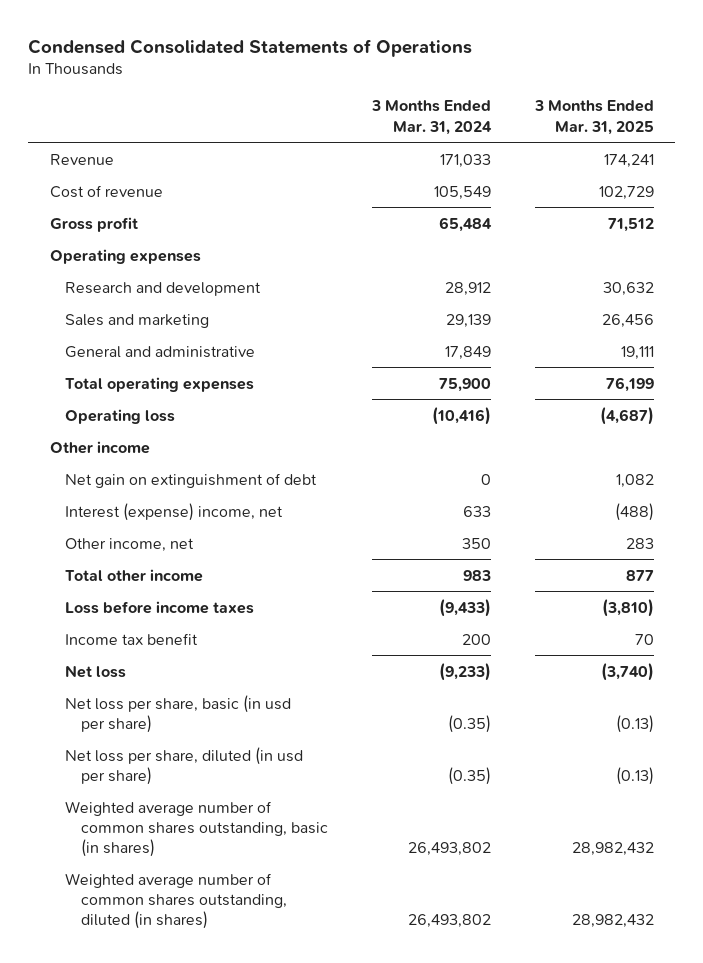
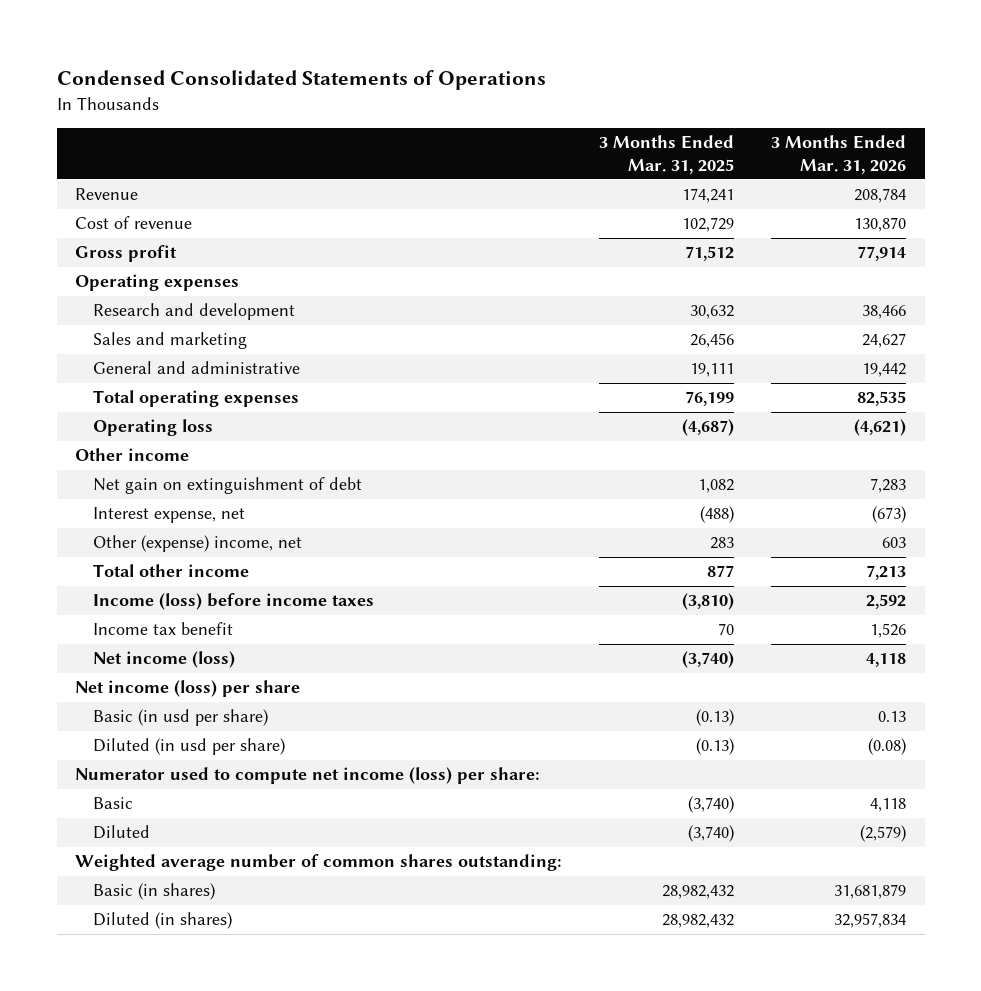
[370,100,492,135] 3 Months Ended Mar. 31, 2024 -> none
none -> [771,135,907,174] 3 Months Ended Mar. 31, 2026
[65,502,284,521] Interest (expense) income, net -> [93,507,246,524] Interest expense, net
[65,537,195,552] Other income, net -> [93,535,303,553] Other (expense) income, net
[65,600,255,614] Loss before income taxes -> [93,593,375,611] Income (loss) before income taxes
[65,664,127,678] Net loss -> [93,651,236,669] Net income (loss)
none -> [75,680,301,698] Net income (loss) per share
[65,694,292,733] Net loss per share, basic (in usd per share) -> [93,709,269,727] Basic (in usd per share)
[65,746,304,785] Net loss per share, diluted (in usd per share) -> [93,738,286,756] Diluted (in usd per share)
none -> [75,767,541,785] Numerator used to compute net income (loss) per share:
none -> [93,797,134,810] Basic
none -> [93,825,151,840] Diluted
none -> [75,854,563,872] Weighted average number of common shares outstanding:
[65,800,328,857] Weighted average number of common shares outstanding, basic (in shares) -> [93,883,216,901] Basic (in shares)
[65,872,287,929] Weighted average number of common shares outstanding, diluted (in shares) -> [93,912,233,930] Diluted (in shares)

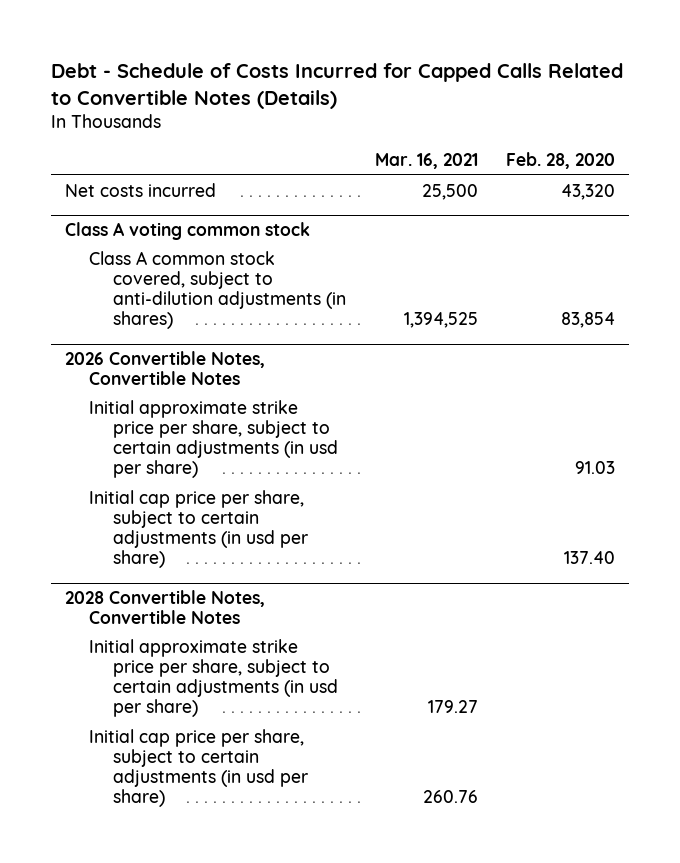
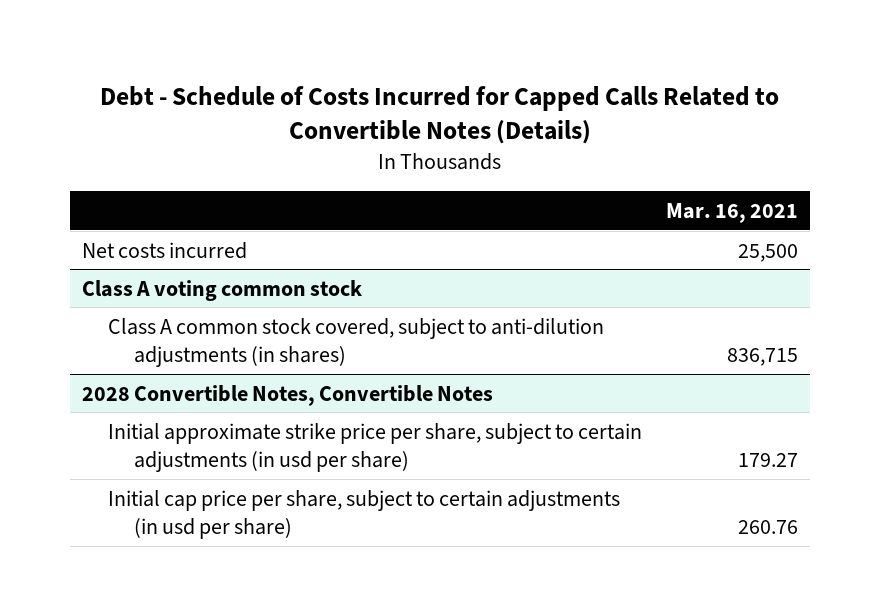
[505,152,615,170] Feb. 28, 2020 -> none
[65,350,266,385] 2026 Convertible Notes, Convertible Notes -> none
[89,399,339,479] Initial approximate strike price per share, subject to certain adjustments (in usd per share) -> none
[89,489,309,569] Initial cap price per share, subject to certain adjustments (in usd per share) -> none
[403,312,478,329] 1,394,525 -> [727,347,799,366] 836,715

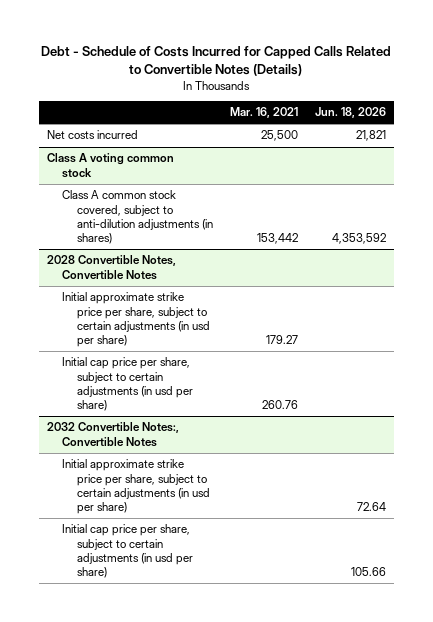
none -> [314,107,386,119] Jun. 18, 2026
[727,347,799,366] 836,715 -> [257,233,299,245] 153,442
none -> [47,422,180,447] 2032 Convertible Notes:, Convertible Notes
none -> [62,459,211,515] Initial approximate strike price per share, subject to certain adjustments (in usd per share)
none -> [62,524,194,579] Initial cap price per share, subject to certain adjustments (in usd per share)

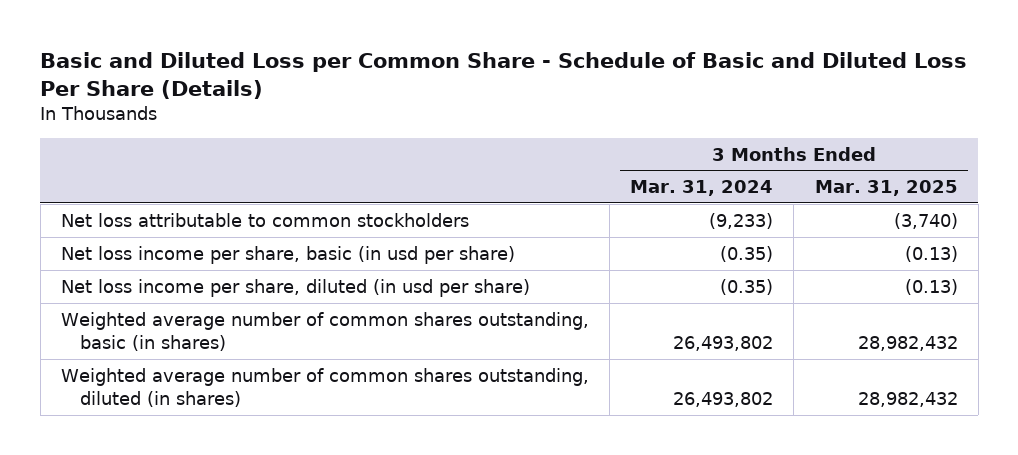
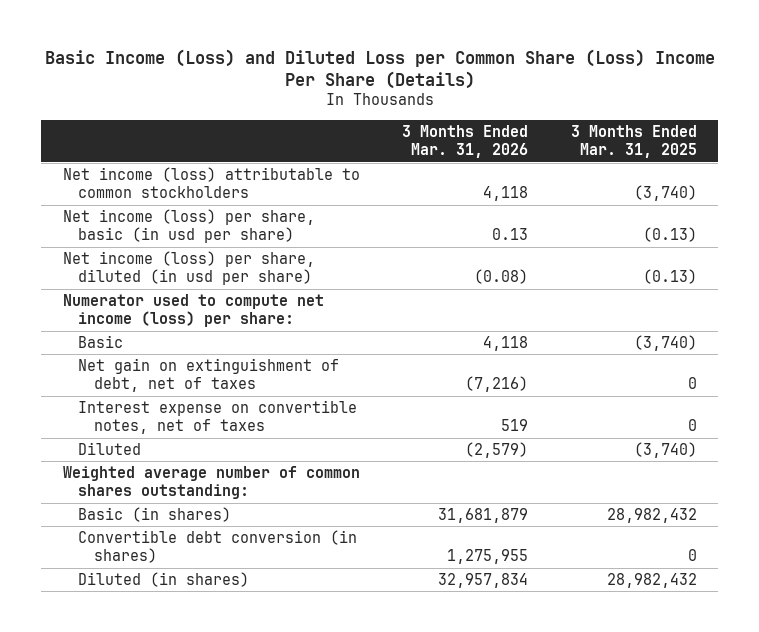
[40,51,968,99] Basic and Diluted Loss per Common Share - Schedule of Basic and Diluted Loss Per Share (Details) -> [44,48,715,89] Basic Income (Loss) and Diluted Loss per Common Share (Loss) Income Per Share (Details)
[630,180,774,197] Mar. 31, 2024 -> none
none -> [402,124,529,159] 3 Months Ended Mar. 31, 2026
[60,212,469,227] Net loss attributable to common stockholders -> [62,166,360,199] Net income (loss) attributable to common stockholders
[60,245,515,264] Net loss income per share, basic (in usd per share) -> [62,208,315,244] Net income (loss) per share, basic (in usd per share)
[60,278,530,297] Net loss income per share, diluted (in usd per share) -> [62,250,315,286] Net income (loss) per share, diluted (in usd per share)
none -> [62,293,324,328] Numerator used to compute net income (loss) per share:
none -> [78,334,124,348] Basic
none -> [78,357,340,393] Net gain on extinguishment of debt, net of taxes
none -> [78,399,358,435] Interest expense on convertible notes, net of taxes
none -> [78,441,142,455] Diluted
none -> [62,465,360,500] Weighted average number of common shares outstanding:
[60,311,589,352] Weighted average number of common shares outstanding, basic (in shares) -> [78,506,232,522] Basic (in shares)
none -> [78,529,358,564] Convertible debt conversion (in shares)
[60,367,589,408] Weighted average number of common shares outstanding, diluted (in shares) -> [78,571,250,587] Diluted (in shares)

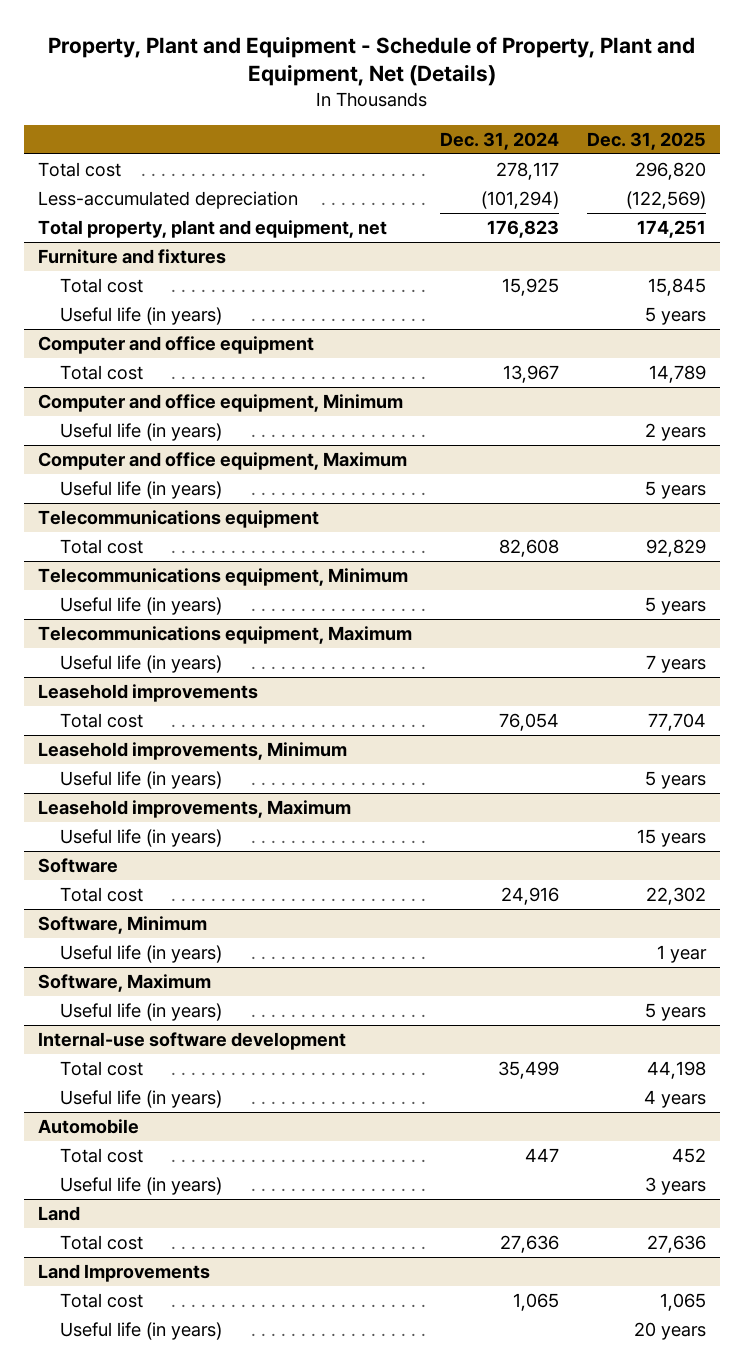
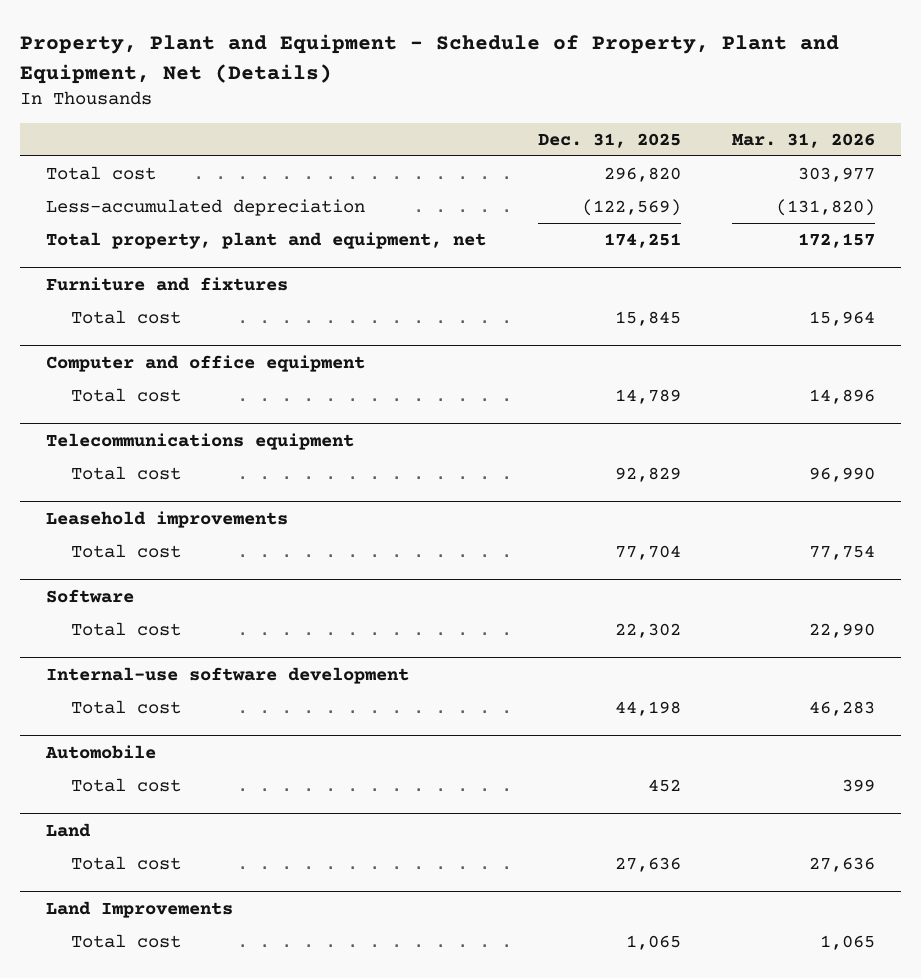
[439,131,559,150] Dec. 31, 2024 -> none
none -> [732,132,876,148] Mar. 31, 2026
[60,306,223,325] Useful life (in years) -> none
[37,393,403,412] Computer and office equipment, Minimum -> none
[60,422,223,441] Useful life (in years) -> none
[37,451,407,470] Computer and office equipment, Maximum -> none
[60,480,223,499] Useful life (in years) -> none
[37,567,408,586] Telecommunications equipment, Minimum -> none
[60,596,223,615] Useful life (in years) -> none
[37,625,412,644] Telecommunications equipment, Maximum -> none
[60,654,223,673] Useful life (in years) -> none
[37,741,347,760] Leasehold improvements, Minimum -> none
[60,770,223,789] Useful life (in years) -> none
[37,799,351,818] Leasehold improvements, Maximum -> none
[60,828,223,847] Useful life (in years) -> none
[37,915,207,934] Software, Minimum -> none
[60,944,223,963] Useful life (in years) -> none
[37,973,211,992] Software, Maximum -> none
[60,1002,223,1021] Useful life (in years) -> none
[60,1089,223,1108] Useful life (in years) -> none
[60,1176,223,1195] Useful life (in years) -> none
[60,1321,223,1340] Useful life (in years) -> none

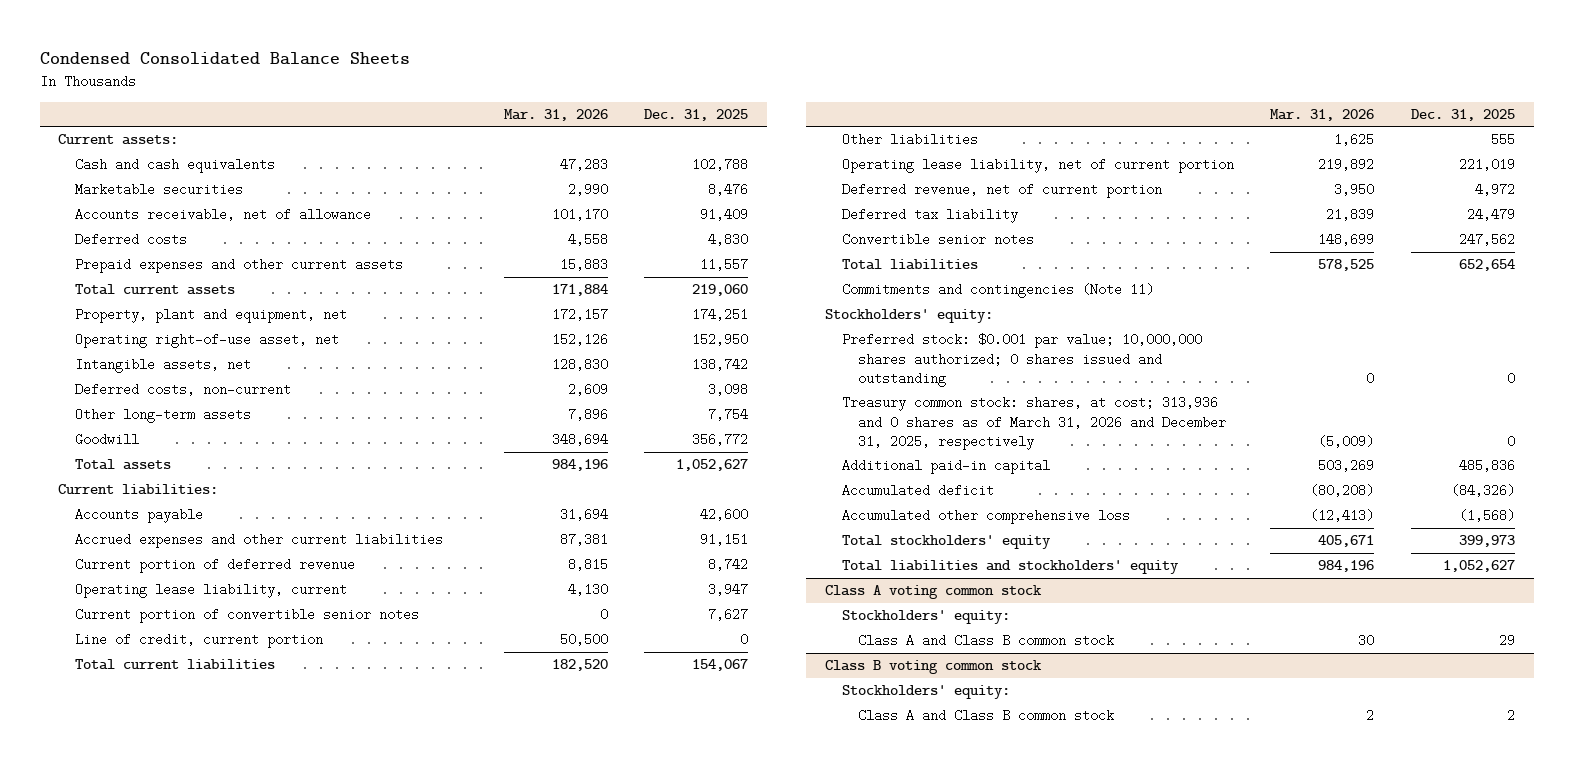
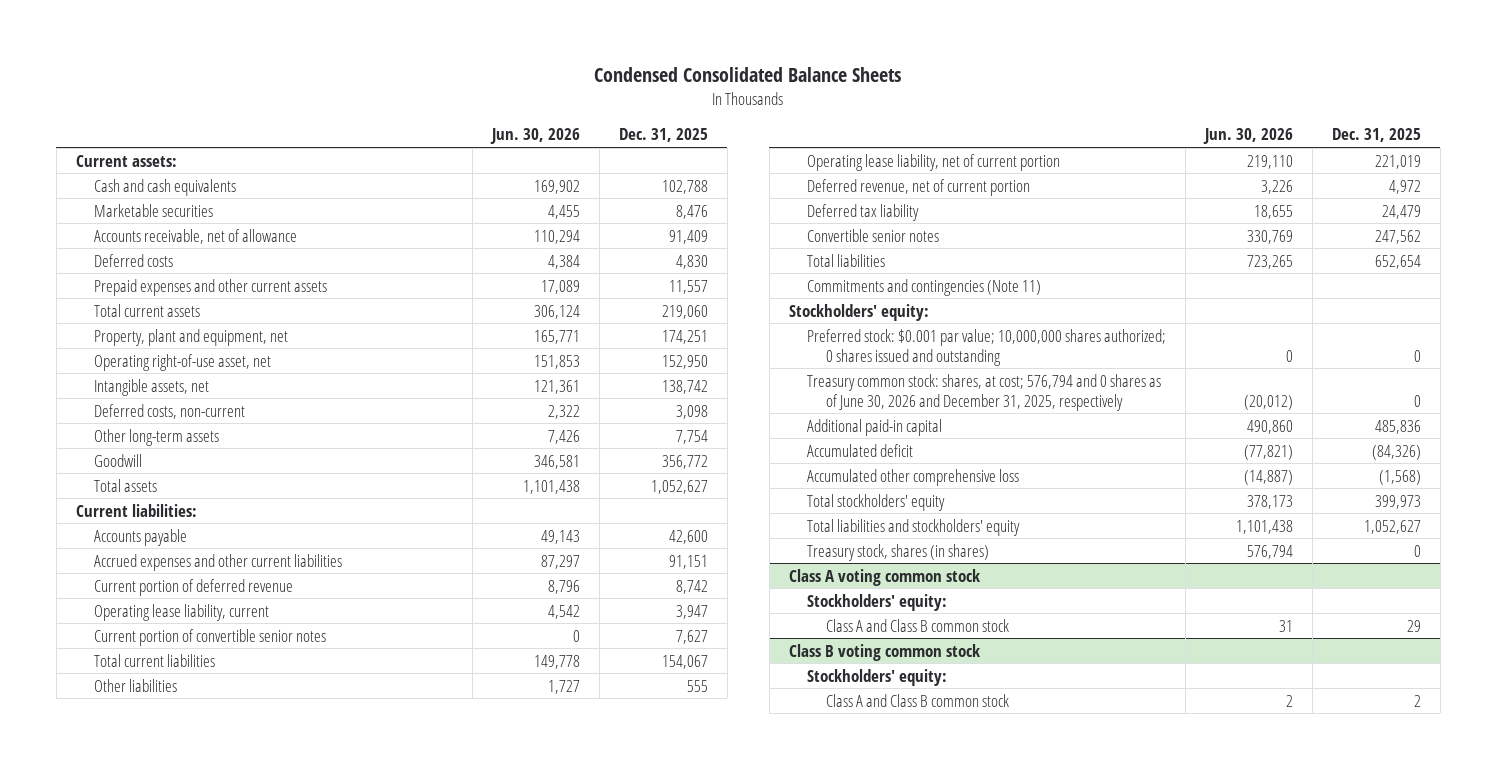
[503,108,608,121] Mar. 31, 2026 -> none
none -> [490,128,581,145] Jun. 30, 2026
[74,633,323,649] Line of credit, current portion -> none
[841,396,1227,451] Treasury common stock: shares, at cost; 313,936 and 0 shares as of March 31, 2026 and December 31, 2025, respectively -> [807,373,1162,411] Treasury common stock: shares, at cost; 576,794 and 0 shares as of June 30, 2026 and December 31, 2025, respectively
none -> [807,543,990,561] Treasury stock, shares (in shares)

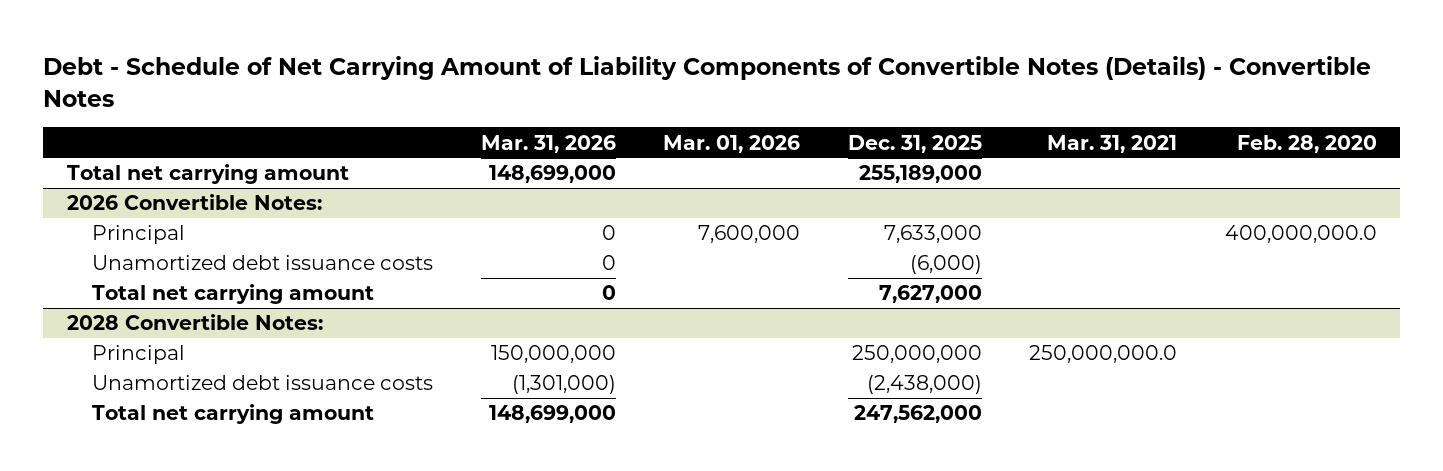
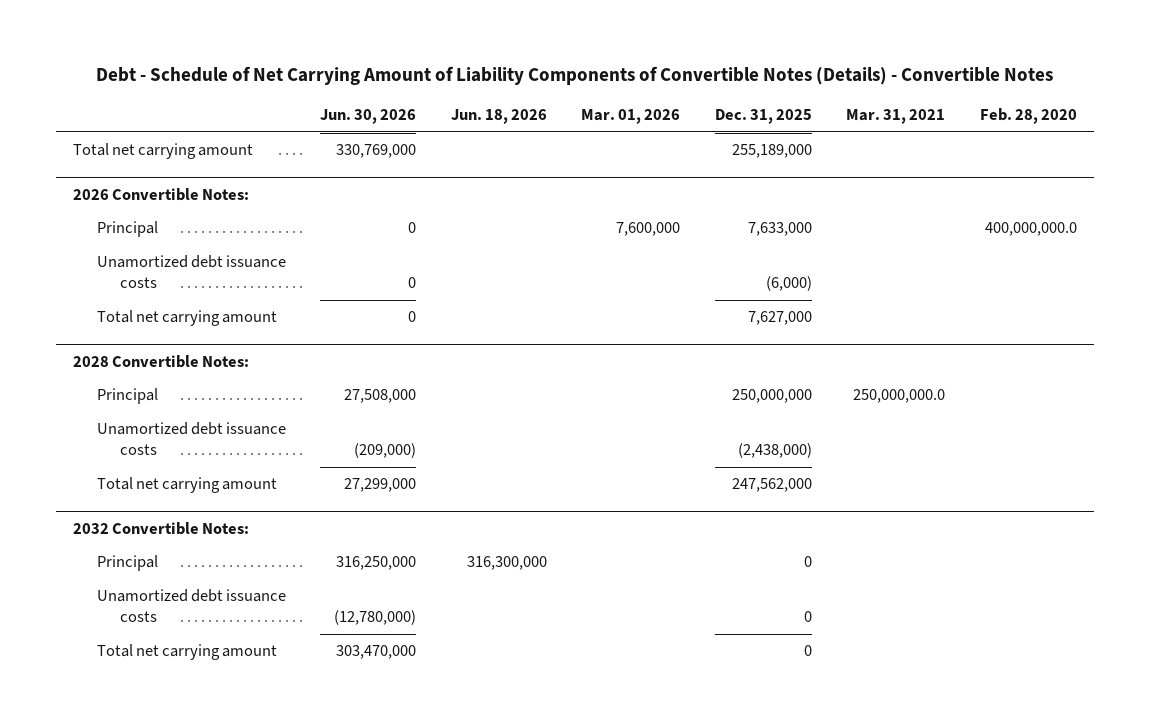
[480,134,616,153] Mar. 31, 2026 -> none
none -> [320,109,417,125] Jun. 30, 2026
none -> [450,109,547,125] Jun. 18, 2026
none -> [72,521,249,535] 2032 Convertible Notes:
none -> [96,555,158,572] Principal
none -> [96,589,286,623] Unamortized debt issuance costs
none -> [96,644,277,661] Total net carrying amount

